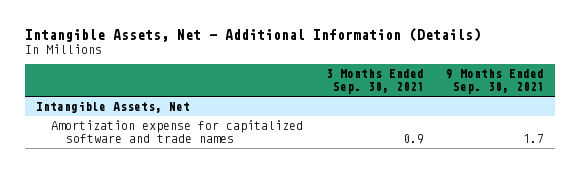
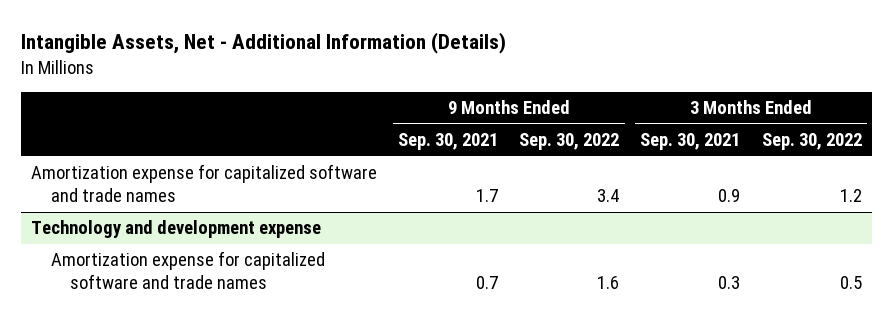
none -> [519,133,620,151] Sep. 30, 2022
none -> [761,133,862,151] Sep. 30, 2022
[35,101,190,114] Intangible Assets, Net -> none
none -> [31,220,322,239] Technology and development expense
none -> [50,251,325,290] Amortization expense for capitalized software and trade names

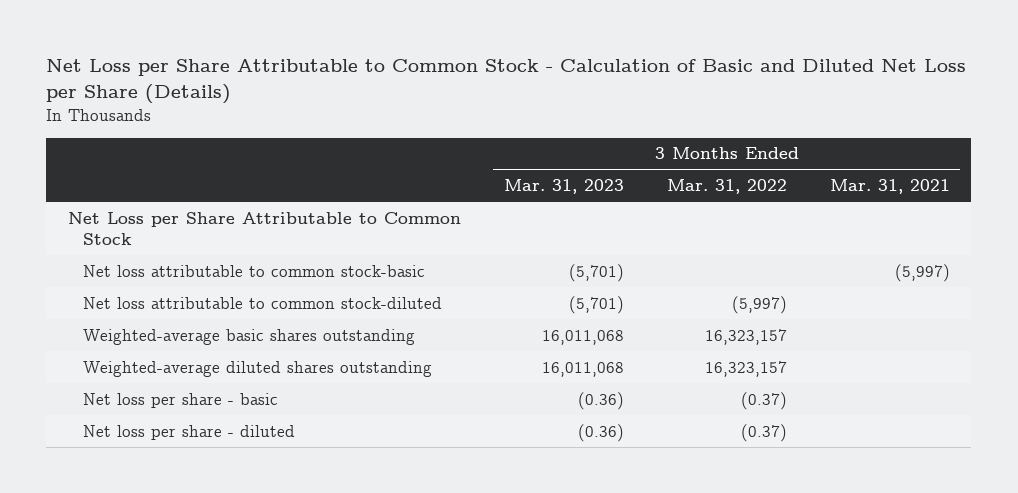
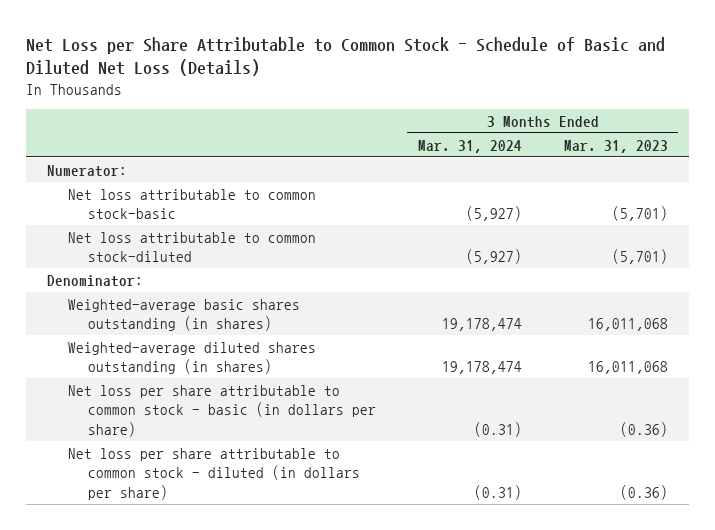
[46,59,967,105] Net Loss per Share Attributable to Common Stock - Calculation of Basic and Diluted Net Loss per Share (Details) -> [26,36,666,77] Net Loss per Share Attributable to Common Stock - Schedule of Basic and Diluted Net Loss (Details)
[666,179,787,195] Mar. 31, 2022 -> none
[829,179,950,195] Mar. 31, 2021 -> none
none -> [417,139,522,153] Mar. 31, 2024
[67,211,461,246] Net Loss per Share Attributable to Common Stock -> none
none -> [47,164,128,177] Numerator:
none -> [47,274,144,287] Denominator:
[83,328,416,345] Weighted-average basic shares outstanding -> [67,298,300,332] Weighted-average basic shares outstanding (in shares)
[83,360,433,377] Weighted-average diluted shares outstanding -> [67,341,316,375] Weighted-average diluted shares outstanding (in shares)
[83,392,279,408] Net loss per share - basic -> [67,384,376,437] Net loss per share attributable to common stock - basic (in dollars per share)
[83,424,296,440] Net loss per share - diluted -> [67,447,360,500] Net loss per share attributable to common stock - diluted (in dollars per share)

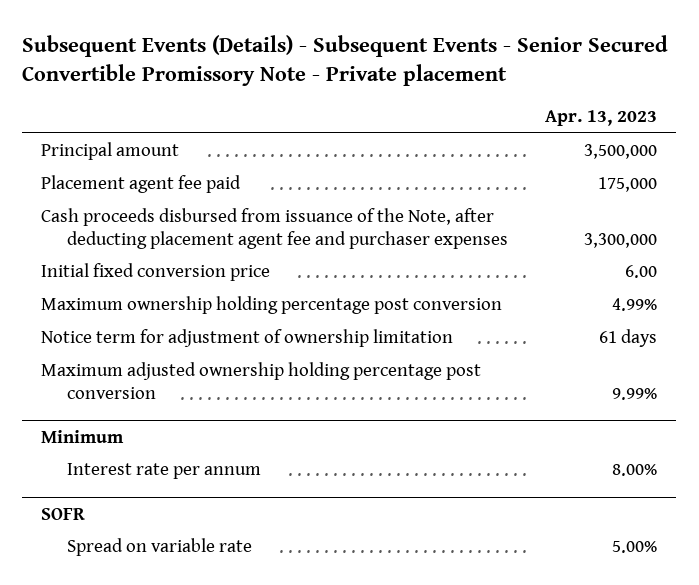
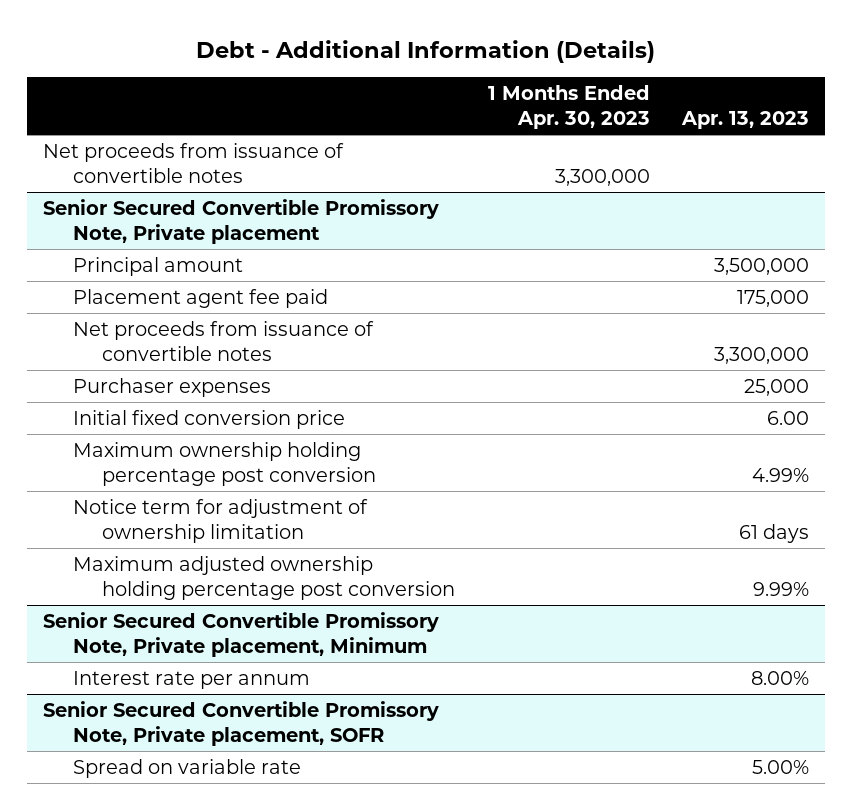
[22,34,669,86] Subsequent Events (Details) - Subsequent Events - Senior Secured Convertible Promissory Note - Private placement -> [196,39,656,63] Debt - Additional Information (Details)
none -> [487,84,650,129] 1 Months Ended Apr. 30, 2023
none -> [43,142,345,183] Net proceeds from issuance of convertible notes
none -> [43,198,440,244] Senior Secured Convertible Promissory Note, Private placement
[41,208,508,249] Cash proceeds disbursed from issuance of the Note, after deducting placement agent fee and purchaser expenses -> [72,320,374,361] Net proceeds from issuance of convertible notes
none -> [72,377,271,397] Purchaser expenses
[41,429,125,443] Minimum -> none
none -> [43,611,440,657] Senior Secured Convertible Promissory Note, Private placement, Minimum
[41,507,86,520] SOFR -> none
none -> [43,700,440,746] Senior Secured Convertible Promissory Note, Private placement, SOFR

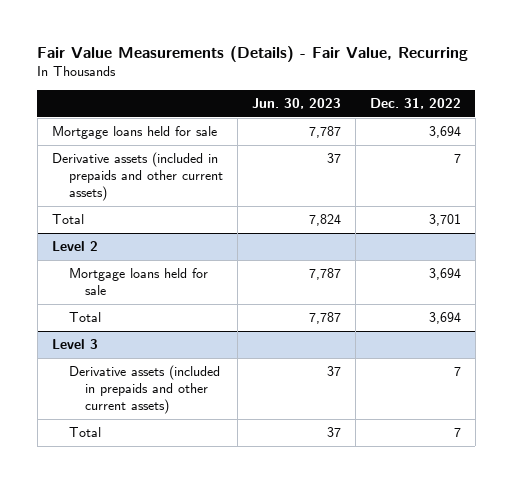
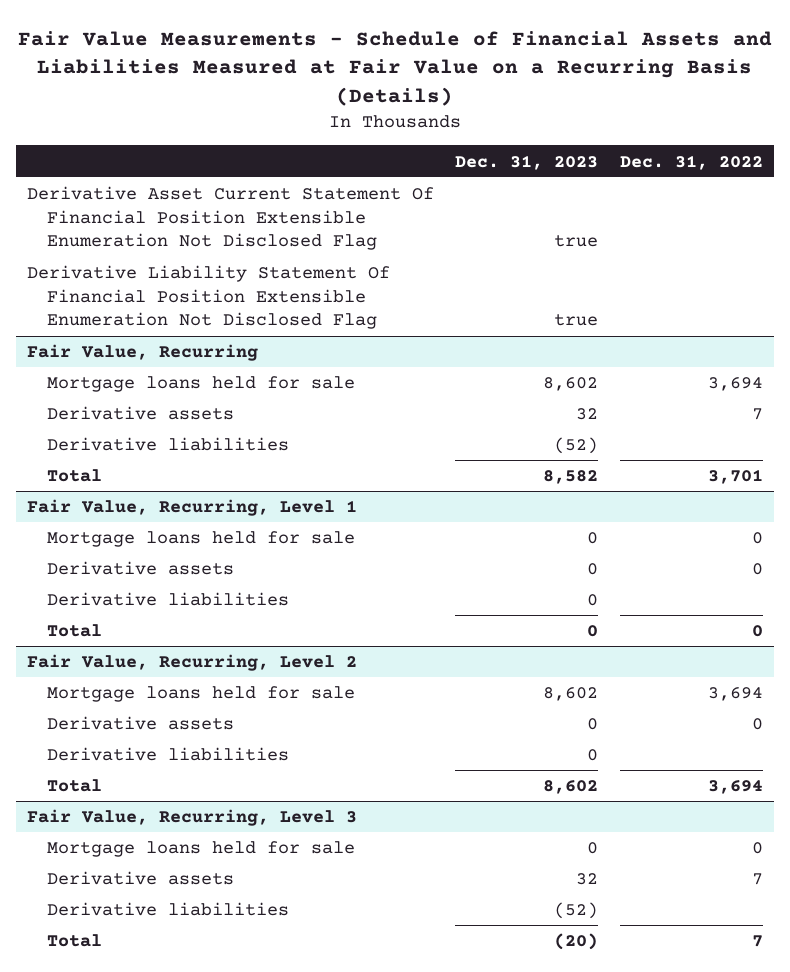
[37,46,469,63] Fair Value Measurements (Details) - Fair Value, Recurring -> [17,30,772,107] Fair Value Measurements - Schedule of Financial Assets and Liabilities Measured at Fair Value on a Recurring Basis (Details)
[251,98,341,110] Jun. 30, 2023 -> none
none -> [455,154,599,170] Dec. 31, 2023
none -> [26,186,434,251] Derivative Asset Current Statement Of Financial Position Extensible Enumeration Not Disclosed Flag
none -> [26,265,390,330] Derivative Liability Statement Of Financial Position Extensible Enumeration Not Disclosed Flag
none -> [26,344,258,362] Fair Value, Recurring
[51,152,223,202] Derivative assets (included in prepaids and other current assets) -> [46,406,234,421] Derivative assets
none -> [46,437,289,452] Derivative liabilities
[51,241,98,252] Level 2 -> none
none -> [26,499,357,517] Fair Value, Recurring, Level 1
none -> [46,531,355,548] Mortgage loans held for sale
none -> [46,561,234,576] Derivative assets
none -> [46,592,289,607] Derivative liabilities
none -> [46,624,102,638] Total
none -> [26,654,357,672] Fair Value, Recurring, Level 2
none -> [46,716,234,731] Derivative assets
none -> [46,747,289,762] Derivative liabilities
[51,339,98,350] Level 3 -> none
none -> [26,809,357,827] Fair Value, Recurring, Level 3
none -> [46,841,355,858] Mortgage loans held for sale
[68,365,220,415] Derivative assets (included in prepaids and other current assets) -> [46,871,234,886] Derivative assets
none -> [46,902,289,917] Derivative liabilities

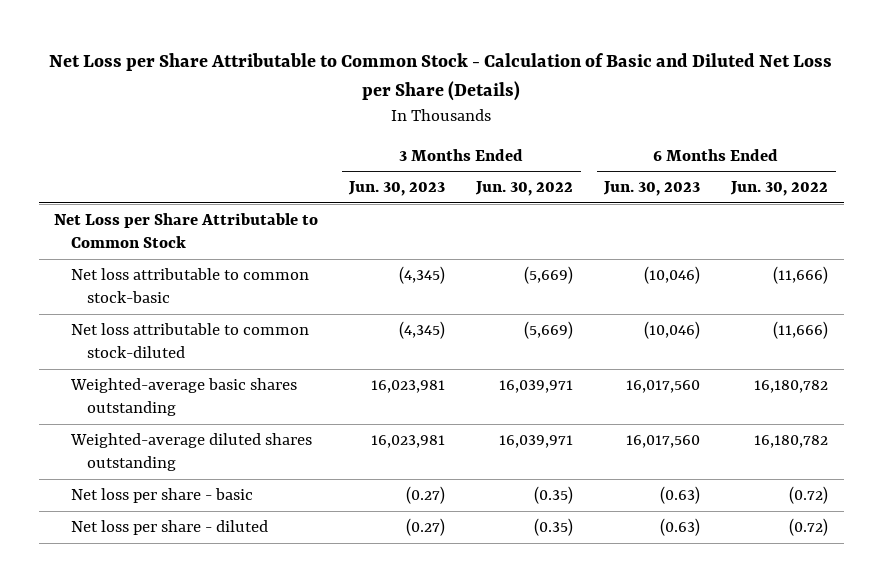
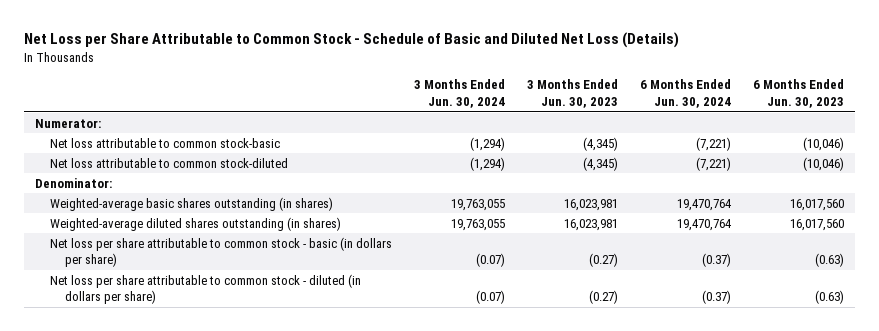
[49,53,833,102] Net Loss per Share Attributable to Common Stock - Calculation of Basic and Diluted Net Loss per Share (Details) -> [24,32,680,49] Net Loss per Share Attributable to Common Stock - Schedule of Basic and Diluted Net Loss (Details)
[475,181,574,197] Jun. 30, 2022 -> none
[730,181,829,197] Jun. 30, 2022 -> none
none -> [414,79,506,109] 3 Months Ended Jun. 30, 2024
none -> [639,79,731,109] 6 Months Ended Jun. 30, 2024
[54,213,319,249] Net Loss per Share Attributable to Common Stock -> none
none -> [35,118,102,128] Numerator:
none -> [35,177,113,188] Denominator:
[69,378,297,417] Weighted-average basic shares outstanding -> [50,196,334,211] Weighted-average basic shares outstanding (in shares)
[69,433,312,472] Weighted-average diluted shares outstanding -> [50,216,342,231] Weighted-average diluted shares outstanding (in shares)
[70,488,253,504] Net loss per share - basic -> [50,236,393,268] Net loss per share attributable to common stock - basic (in dollars per share)
[70,520,268,536] Net loss per share - diluted -> [50,273,362,305] Net loss per share attributable to common stock - diluted (in dollars per share)

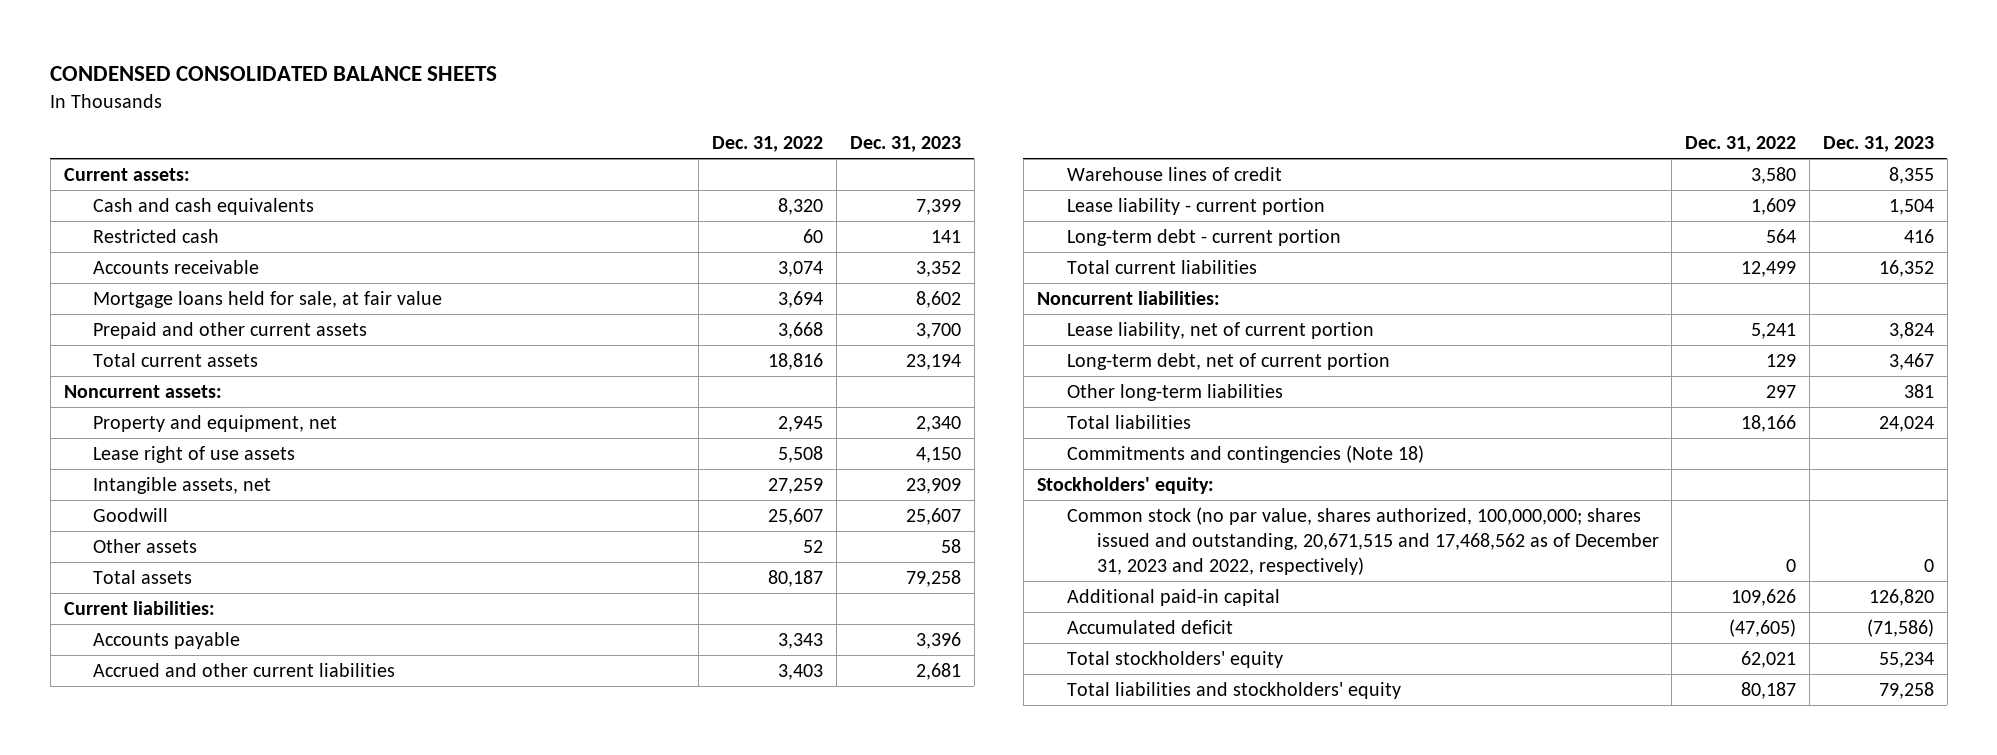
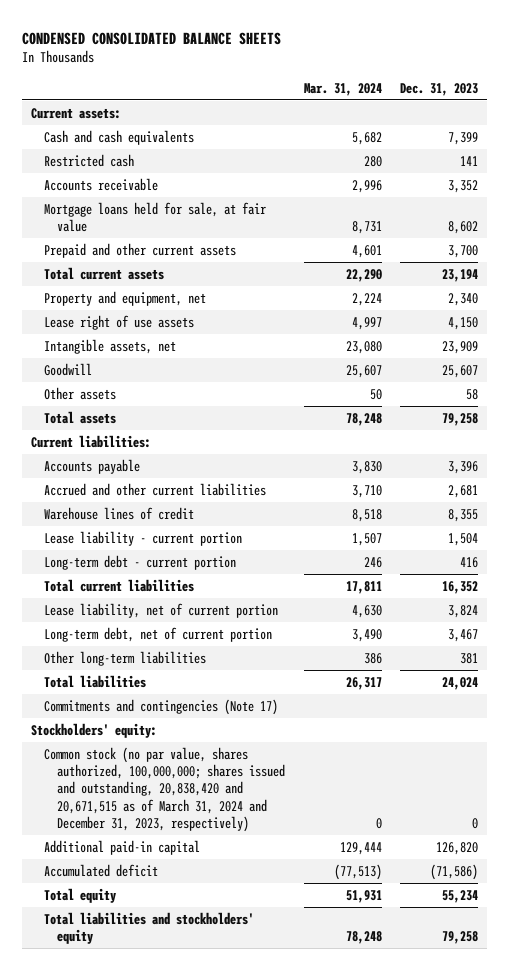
[712,136,824,153] Dec. 31, 2022 -> none
none -> [303,82,382,96] Mar. 31, 2024
[63,384,222,398] Noncurrent assets: -> none
[1036,290,1220,305] Noncurrent liabilities: -> none
[1066,444,1424,463] Commitments and contingencies (Note 18) -> [44,698,279,715] Commitments and contingencies (Note 17)
[1066,506,1659,576] Common stock (no par value, shares authorized, 100,000,000; shares issued and outstanding, 20,671,515 and 17,468,562 as of December 31, 2023 and 2022, respectively) -> [44,746,286,833] Common stock (no par value, shares authorized, 100,000,000; shares issued and outstanding, 20,838,420 and 20,671,515 as of March 31, 2024 and December 31, 2023, respectively)
[1066,650,1283,668] Total stockholders' equity -> [44,887,117,903] Total equity

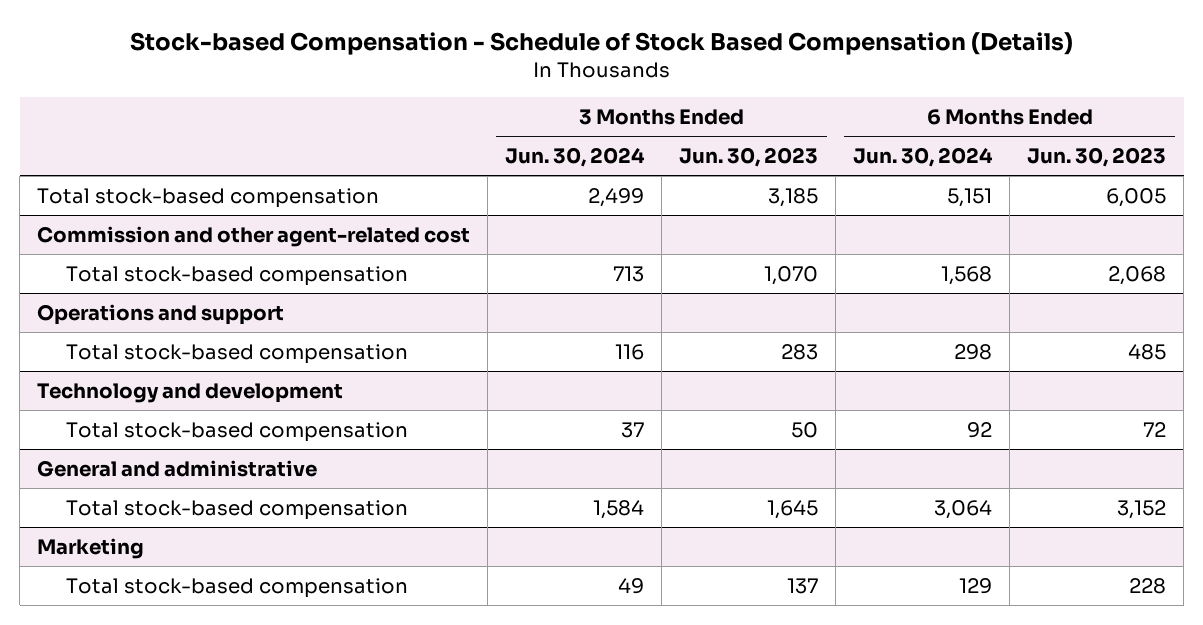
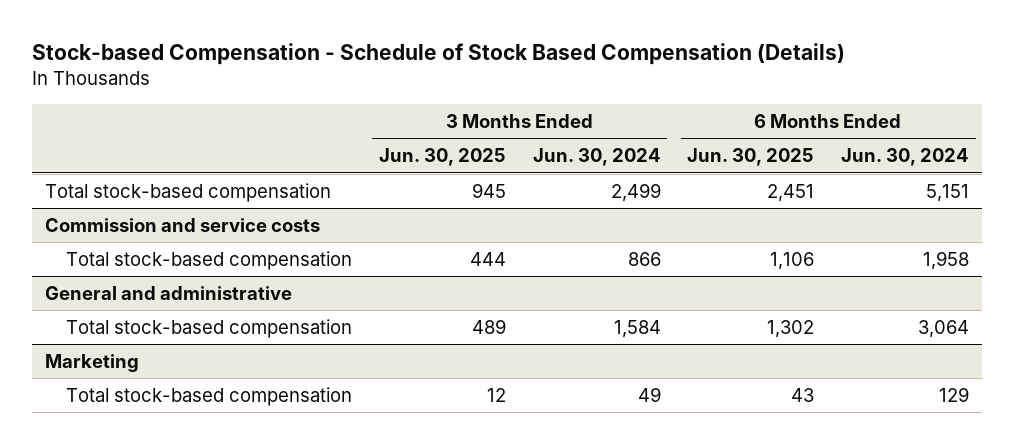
[679,147,819,168] Jun. 30, 2023 -> none
[1027,147,1167,168] Jun. 30, 2023 -> none
none -> [379,148,507,167] Jun. 30, 2025
none -> [687,148,815,167] Jun. 30, 2025
[37,303,285,325] Operations and support -> none
[66,343,409,364] Total stock-based compensation -> none
[37,382,344,403] Technology and development -> none
[66,421,409,442] Total stock-based compensation -> none
[37,225,471,247] Commission and other agent-related cost -> [45,217,321,232] Commission and service costs
[613,265,645,282] 713 -> [627,251,661,266] 866
[941,265,993,285] 1,568 -> [922,250,969,270] 1,958

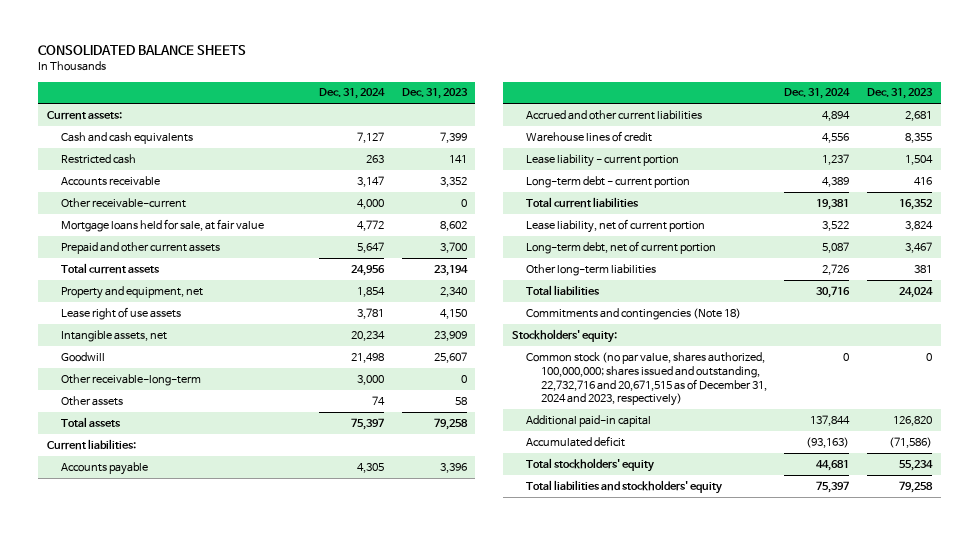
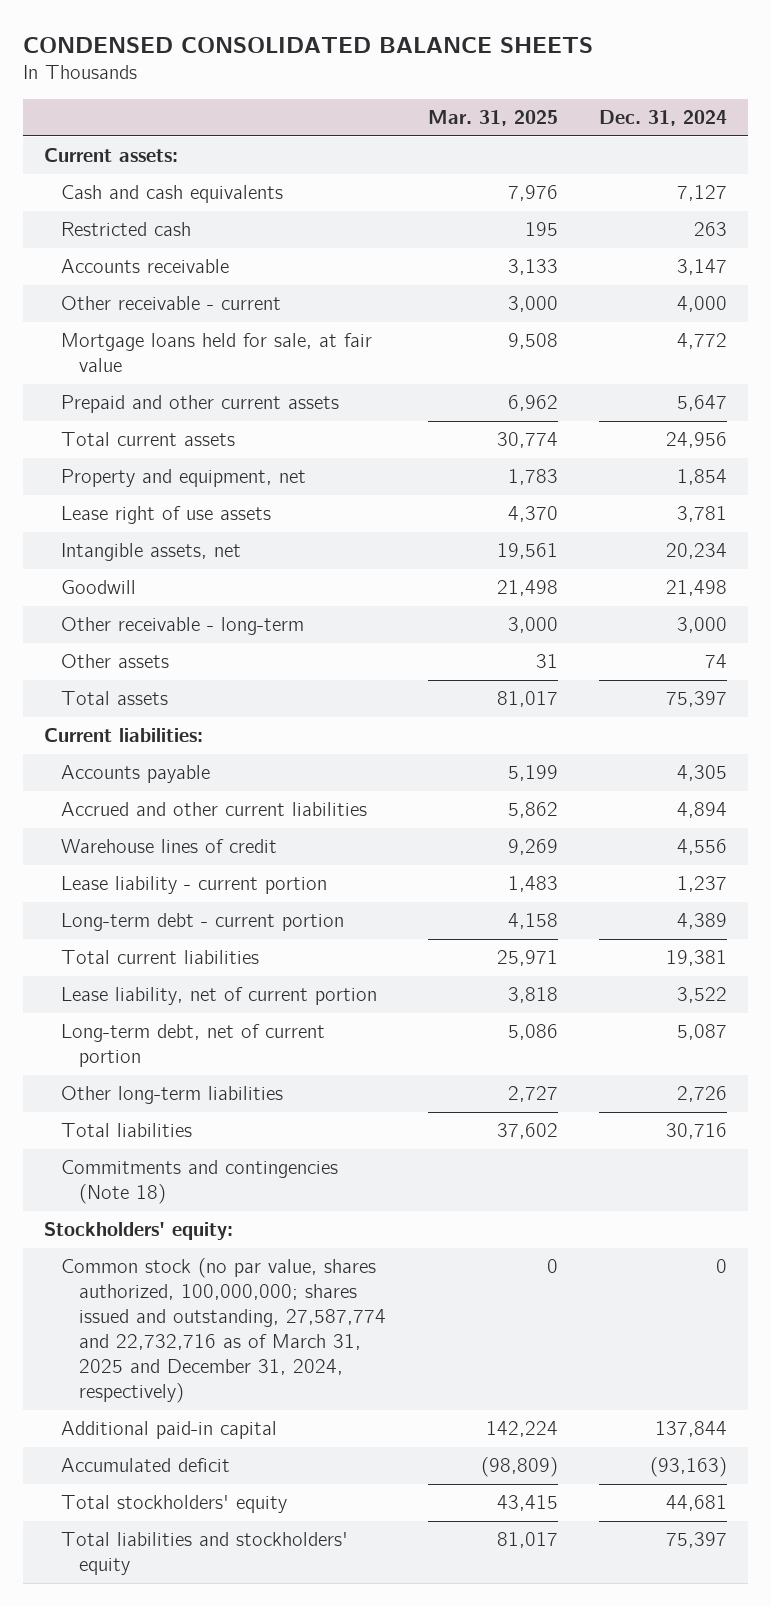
[38,45,247,56] CONSOLIDATED BALANCE SHEETS -> [22,36,593,53] CONDENSED CONSOLIDATED BALANCE SHEETS
[401,88,468,100] Dec. 31, 2023 -> none
none -> [427,110,558,127] Mar. 31, 2025
[61,197,187,208] Other receivable-current -> [61,296,282,311] Other receivable - current
[61,373,202,386] Other receivable-long-term -> [61,617,305,636] Other receivable - long-term
[526,351,767,407] Common stock (no par value, shares authorized, 100,000,000; shares issued and outstanding, 22,732,716 and 20,671,515 as of December 31, 2024 and 2023, respectively) -> [61,1258,386,1404] Common stock (no par value, shares authorized, 100,000,000; shares issued and outstanding, 27,587,774 and 22,732,716 as of March 31, 2025 and December 31, 2024, respectively)

